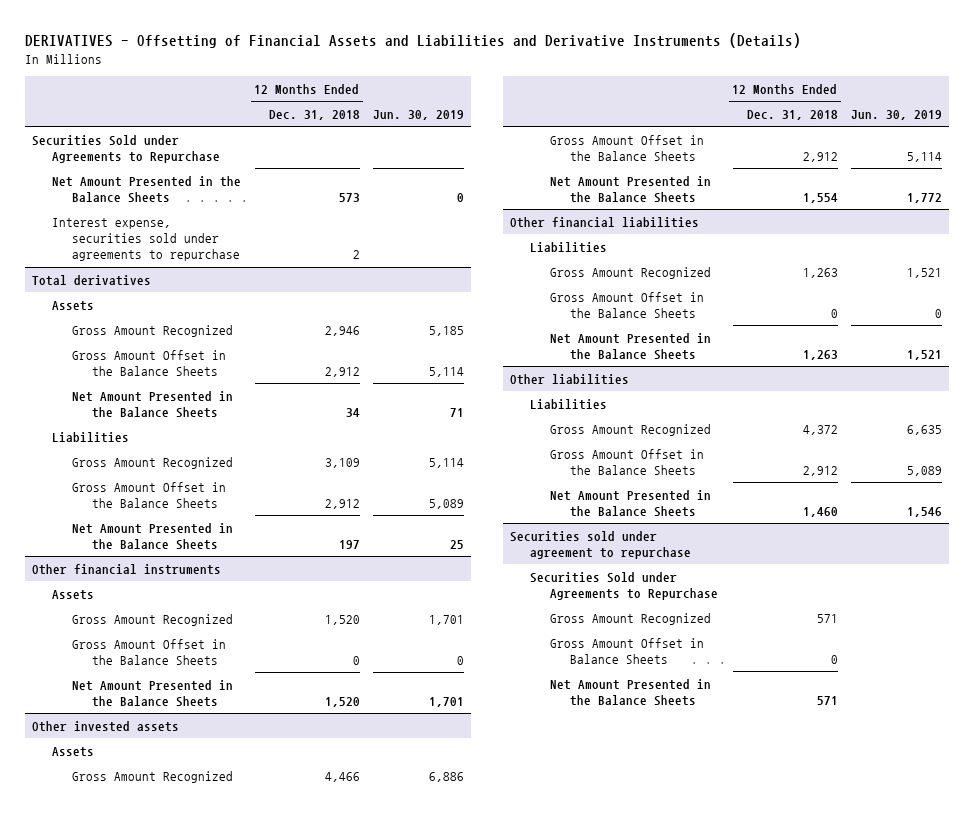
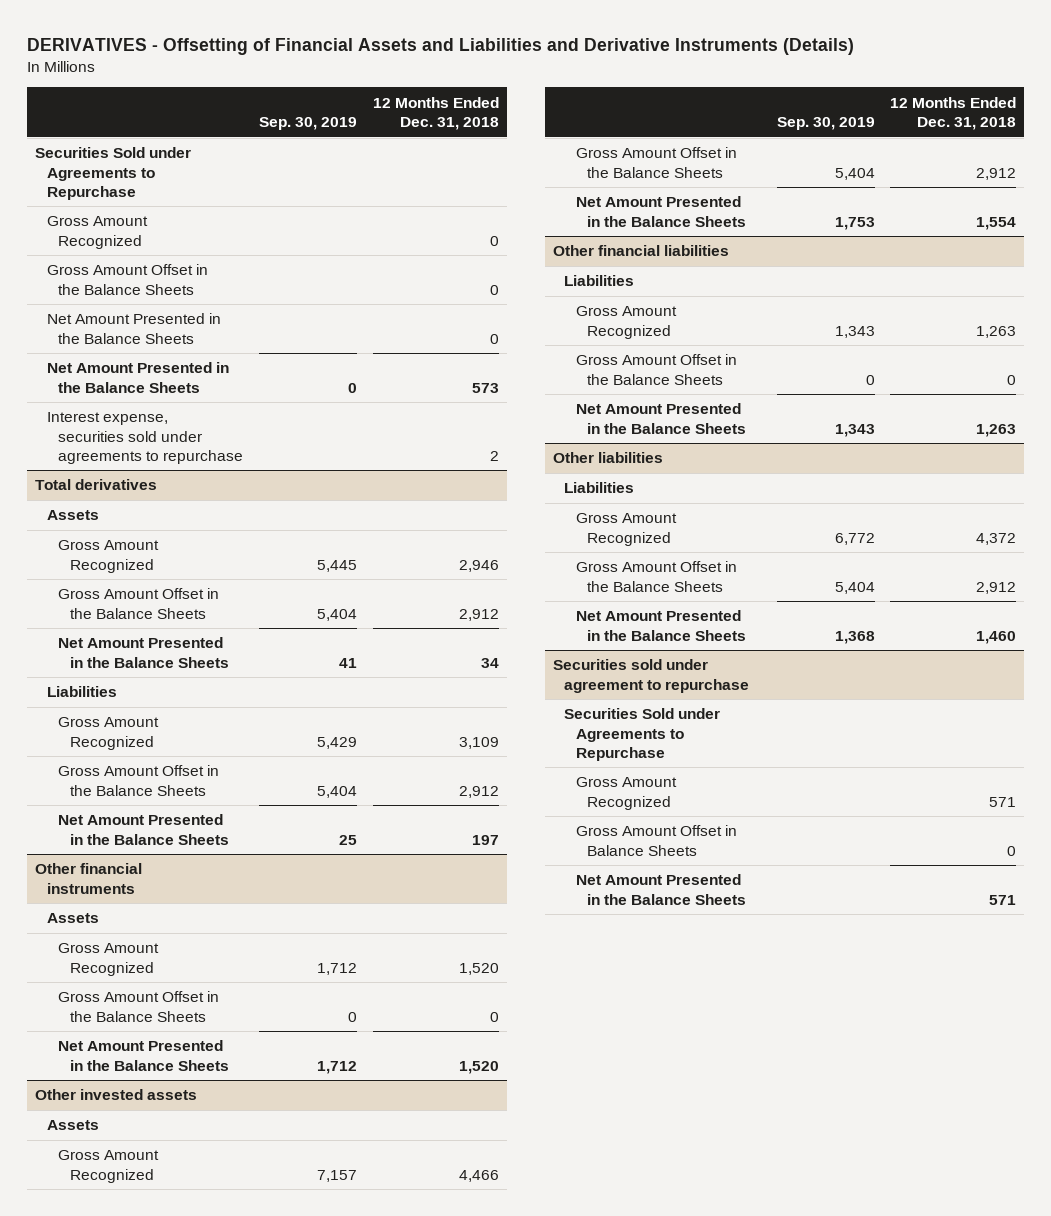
[373,109,465,120] Jun. 30, 2019 -> none
none -> [258,116,357,130] Sep. 30, 2019
none -> [46,216,148,249] Gross Amount Recognized
none -> [46,264,208,295] Gross Amount Offset in the Balance Sheets
none -> [46,313,221,344] Net Amount Presented in the Balance Sheets

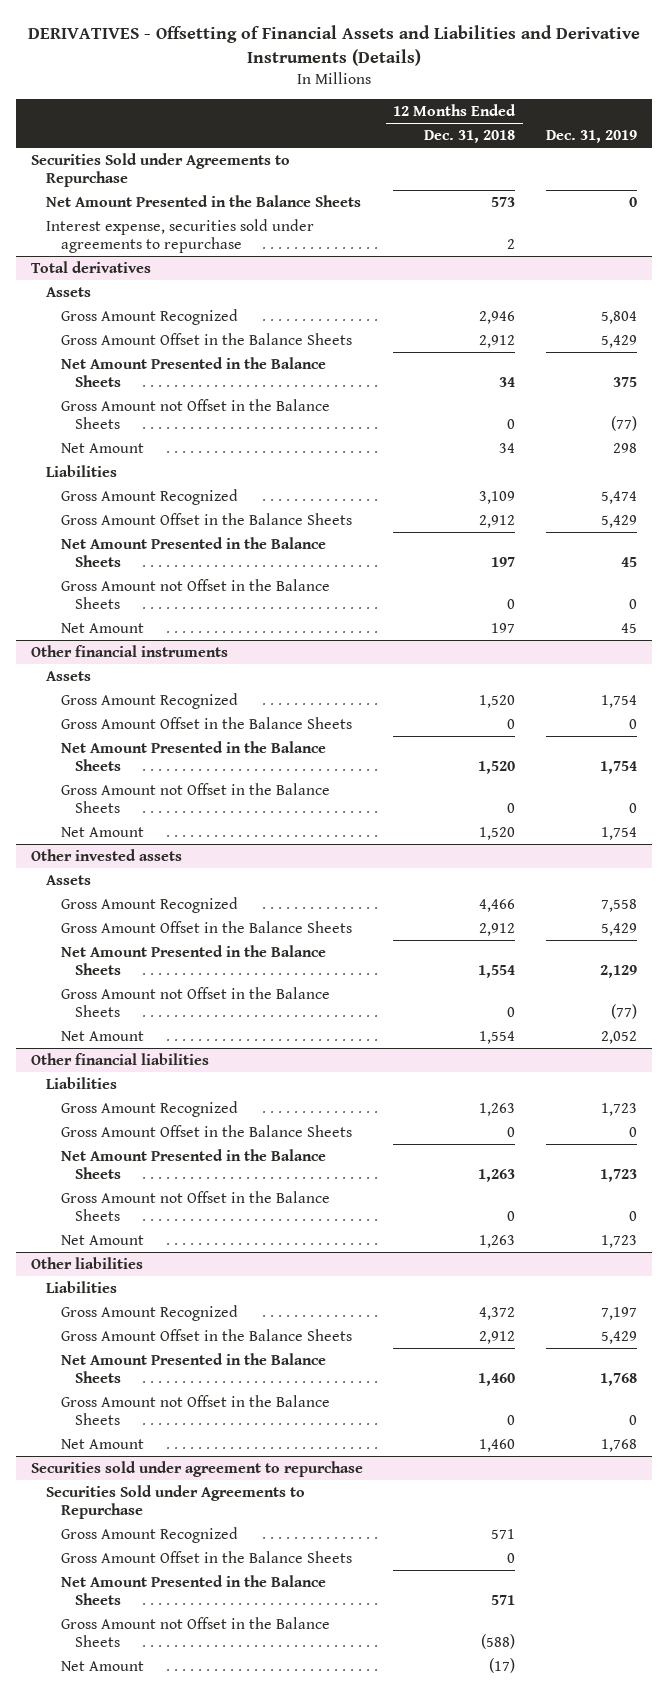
[258,116,357,130] Sep. 30, 2019 -> none
none -> [545,130,637,144] Dec. 31, 2019
[46,216,148,249] Gross Amount Recognized -> none
[46,264,208,295] Gross Amount Offset in the Balance Sheets -> none
[46,313,221,344] Net Amount Presented in the Balance Sheets -> none
none -> [60,398,330,429] Gross Amount not Offset in the Balance Sheets
none -> [60,442,144,453] Net Amount
none -> [60,578,330,609] Gross Amount not Offset in the Balance Sheets
none -> [60,622,144,633] Net Amount
none -> [60,782,330,813] Gross Amount not Offset in the Balance Sheets
none -> [60,826,144,837] Net Amount
none -> [60,986,330,1017] Gross Amount not Offset in the Balance Sheets
none -> [60,1030,144,1041] Net Amount
none -> [60,1190,330,1221] Gross Amount not Offset in the Balance Sheets
none -> [60,1234,144,1245] Net Amount
none -> [60,1394,330,1425] Gross Amount not Offset in the Balance Sheets
none -> [60,1438,144,1449] Net Amount
[575,825,737,856] Gross Amount Offset in Balance Sheets -> [60,1550,352,1563] Gross Amount Offset in the Balance Sheets
none -> [60,1616,330,1647] Gross Amount not Offset in the Balance Sheets
none -> [60,1660,144,1671] Net Amount

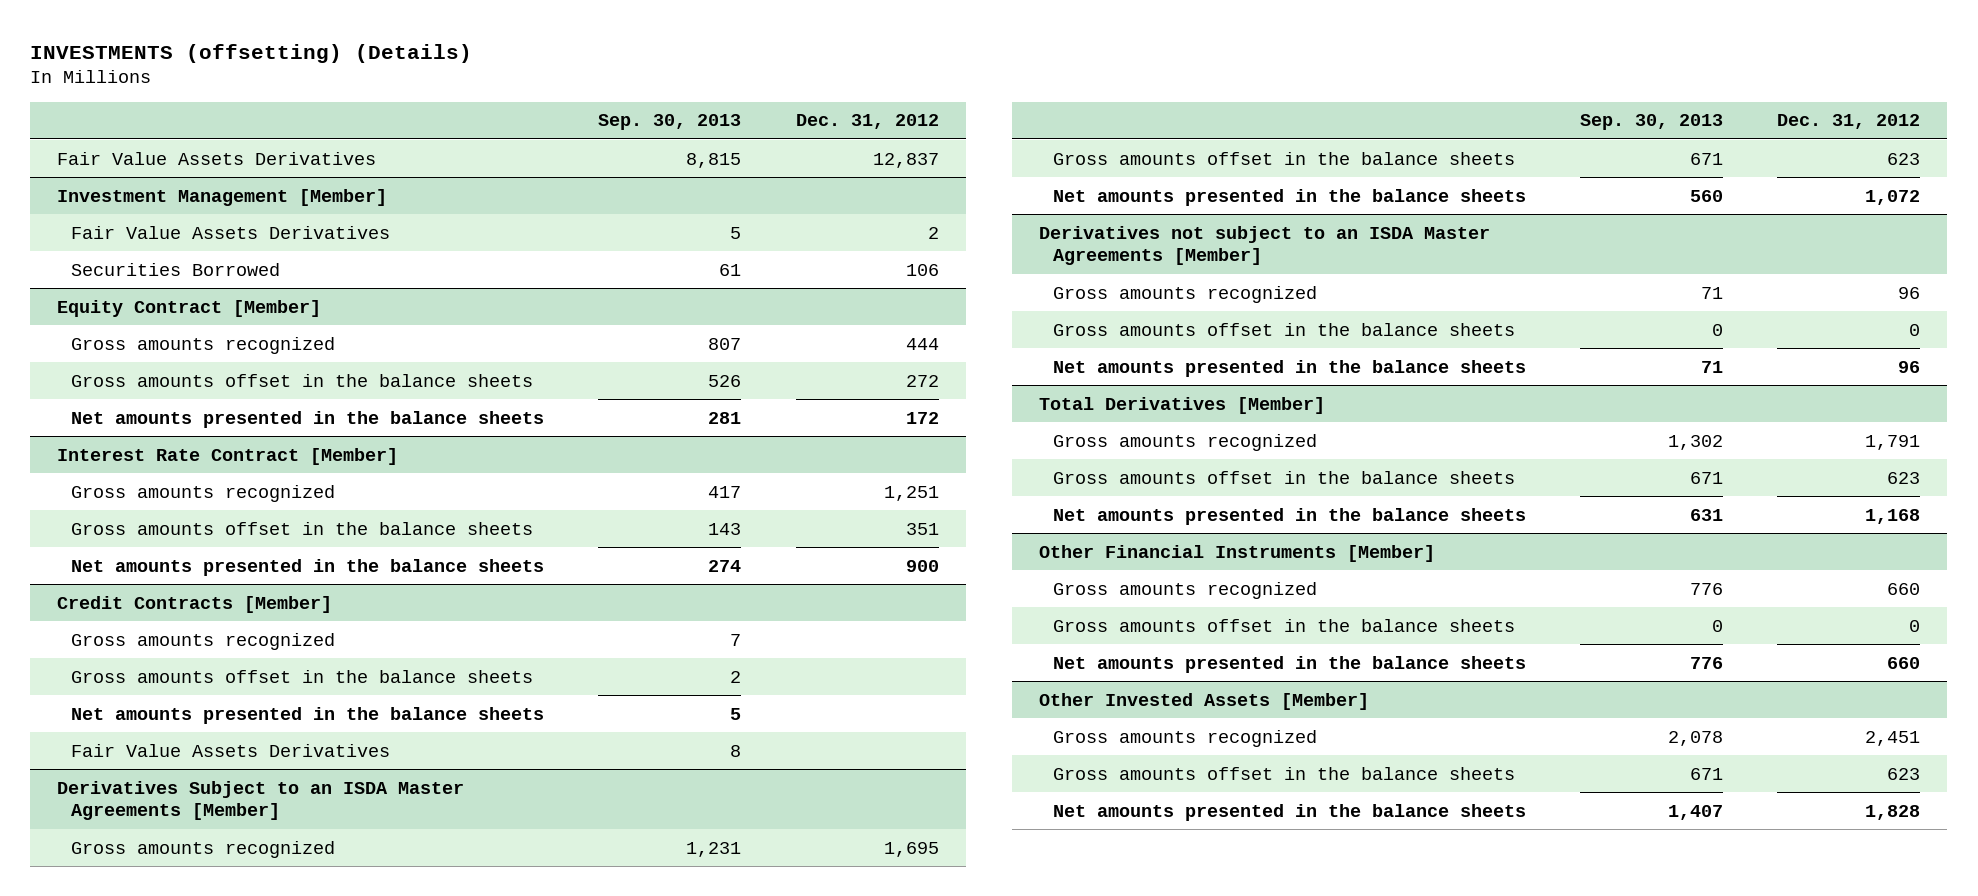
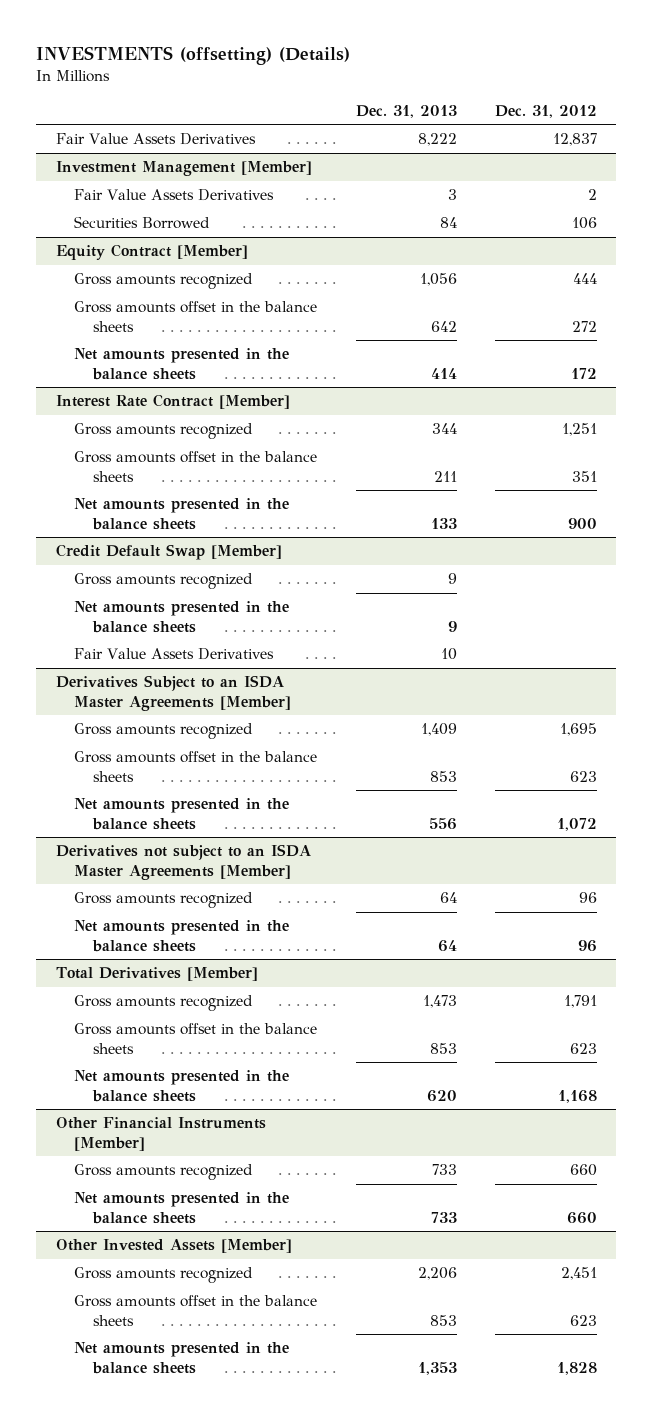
[598,114,742,131] Sep. 30, 2013 -> none
none -> [355,104,457,118] Dec. 31, 2013
[57,595,333,613] Credit Contracts [Member] -> none
none -> [55,544,282,561] Credit Default Swap [Member]
[71,669,534,683] Gross amounts offset in the balance sheets -> none
[1052,322,1515,336] Gross amounts offset in the balance sheets -> none
[1052,618,1515,632] Gross amounts offset in the balance sheets -> none

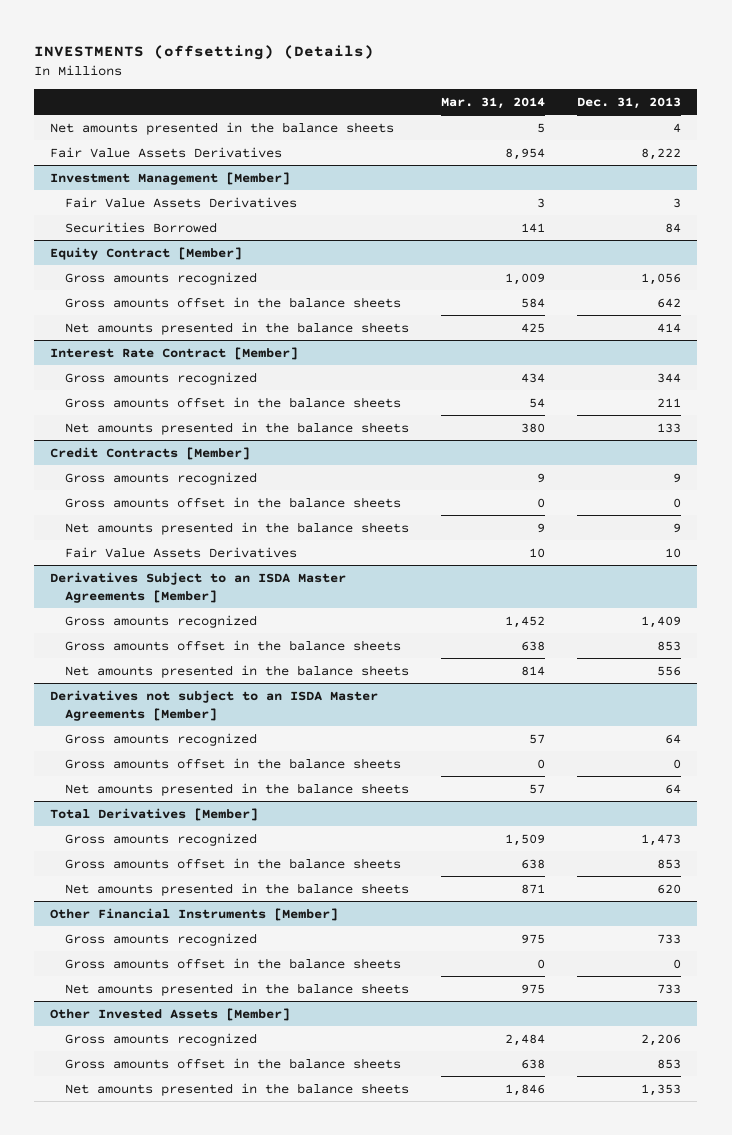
[494,104,597,118] Dec. 31, 2012 -> none
none -> [441,96,546,109] Mar. 31, 2014
none -> [50,121,395,135] Net amounts presented in the balance sheets
[55,544,282,561] Credit Default Swap [Member] -> none
none -> [50,446,251,460] Credit Contracts [Member]
none -> [65,496,402,508] Gross amounts offset in the balance sheets
none -> [65,757,402,769] Gross amounts offset in the balance sheets
none -> [65,957,402,969] Gross amounts offset in the balance sheets

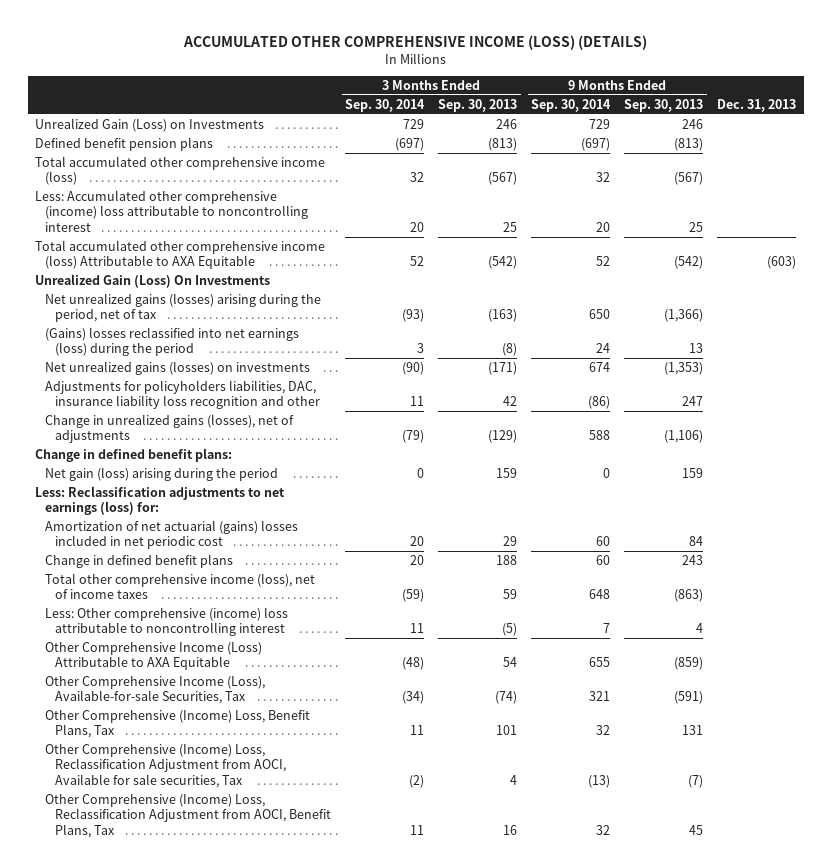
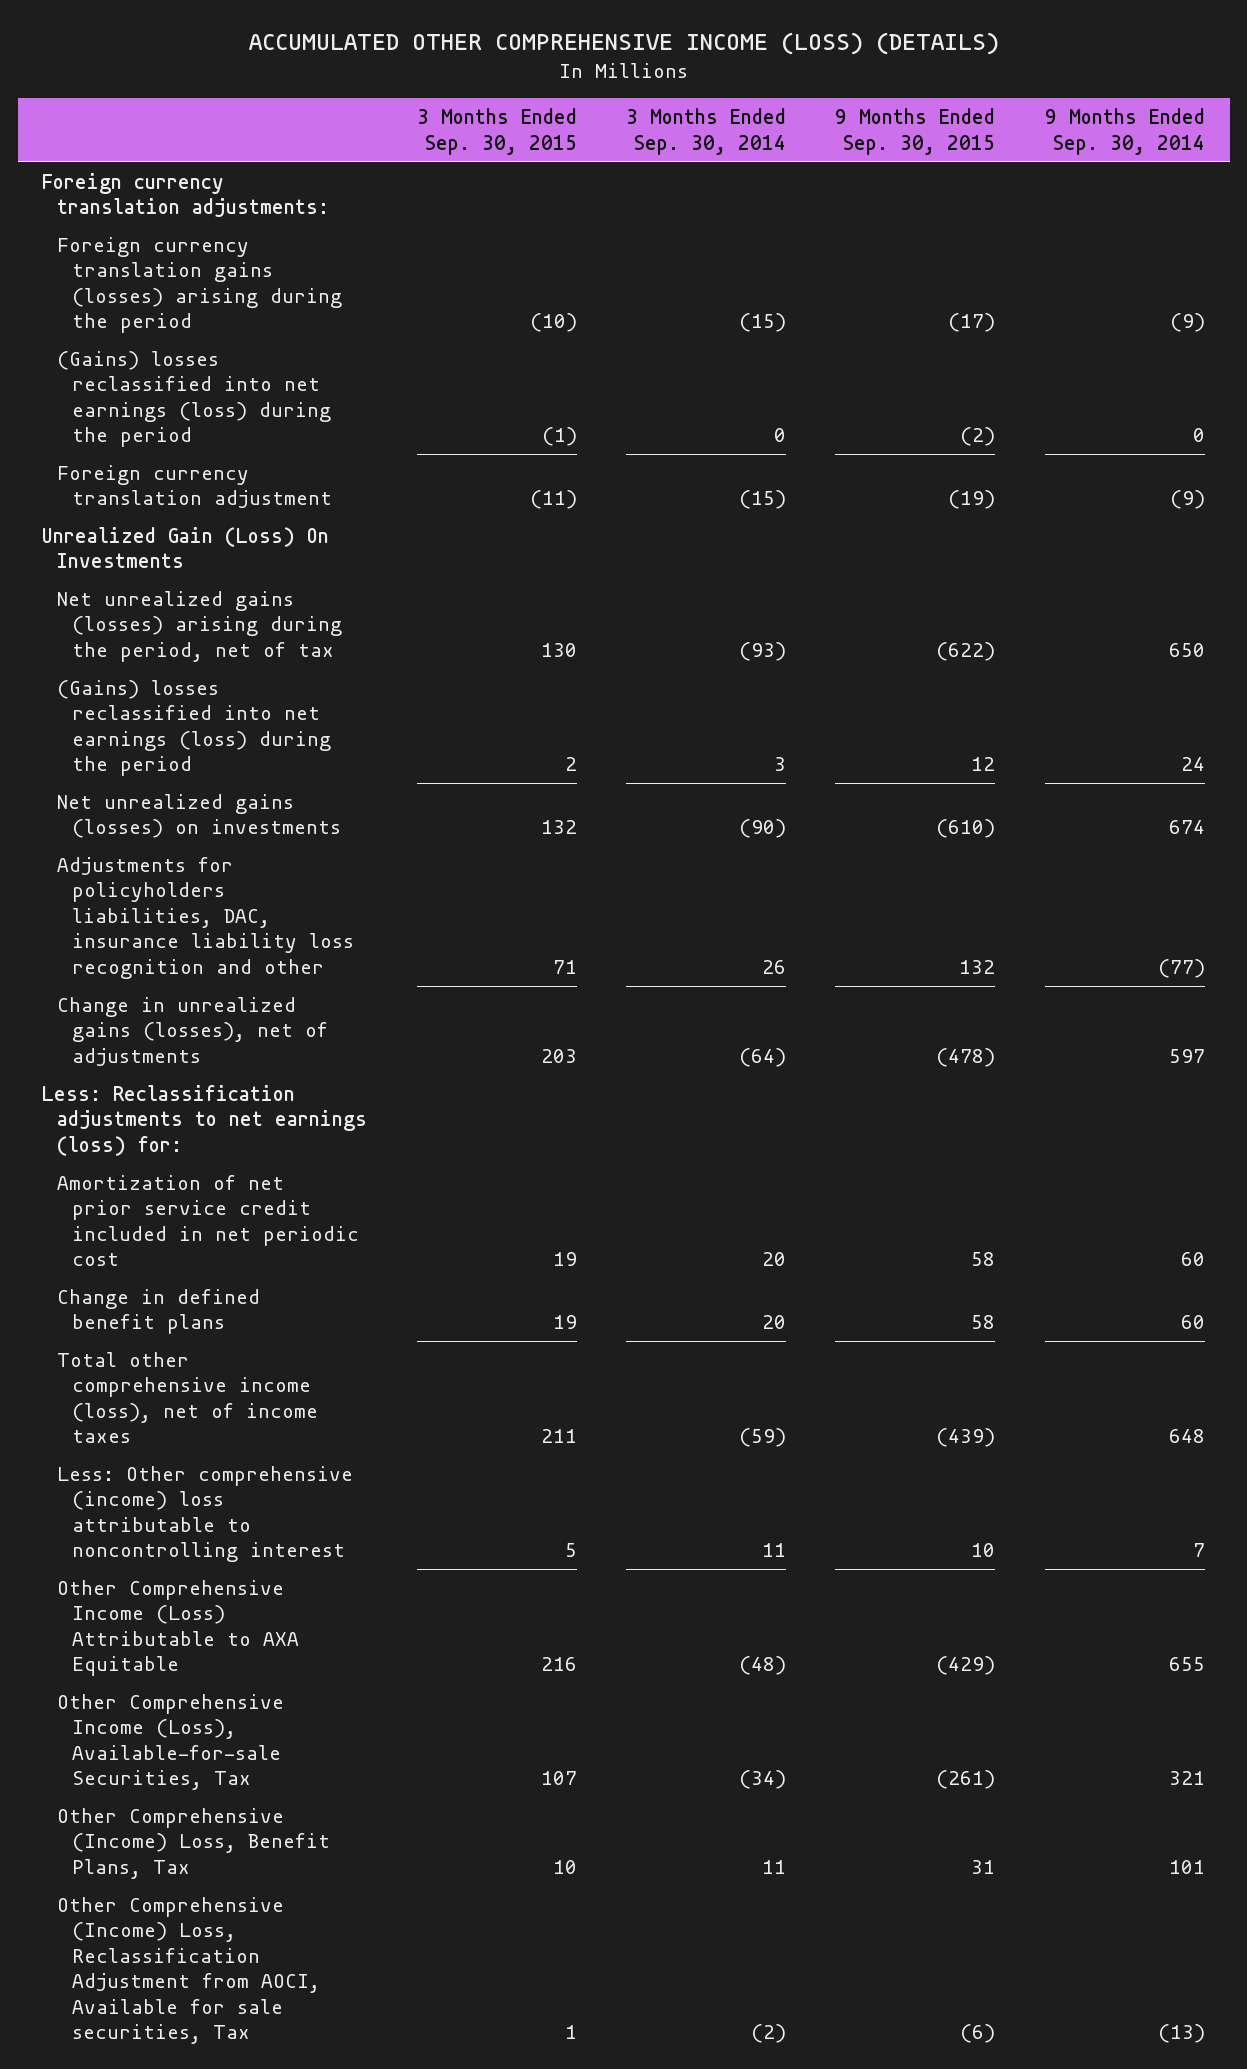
[438,98,518,112] Sep. 30, 2013 -> none
[624,98,704,112] Sep. 30, 2013 -> none
[717,98,797,112] Dec. 31, 2013 -> none
none -> [416,108,577,155] 3 Months Ended Sep. 30, 2015
none -> [835,108,996,155] 9 Months Ended Sep. 30, 2015
[34,117,264,132] Unrealized Gain (Loss) on Investments -> none
[34,136,213,151] Defined benefit pension plans -> none
[34,155,325,186] Total accumulated other comprehensive income (loss) -> none
[34,189,308,232] Less: Accumulated other comprehensive (income) loss attributable to noncontrolling interest -> none
[34,239,325,270] Total accumulated other comprehensive income (loss) Attributable to AXA Equitable -> none
none -> [42,173,330,219] Foreign currency translation adjustments:
none -> [57,237,343,334] Foreign currency translation gains (losses) arising during the period
none -> [57,351,332,448] (Gains) losses reclassified into net earnings (loss) during the period
none -> [57,465,333,509] Foreign currency translation adjustment
[34,447,232,462] Change in defined benefit plans: -> none
[44,466,278,481] Net gain (loss) arising during the period -> none
[410,396,425,407] 11 -> [762,959,787,974] 26
[588,396,611,410] (86) -> [1157,958,1205,978] (77)
[402,430,425,444] (79) -> [739,1047,787,1067] (64)
[589,430,611,441] 588 -> [1168,1048,1205,1063] 597
[44,519,298,550] Amortization of net actuarial (gains) losses included in net periodic cost -> [57,1175,360,1267] Amortization of net prior service credit included in net periodic cost
[596,725,611,736] 32 -> [1168,1859,1205,1874] 101
[44,793,331,838] Other Comprehensive (Income) Loss, Reclassification Adjustment from AOCI, Benefit Plans, Tax -> none

